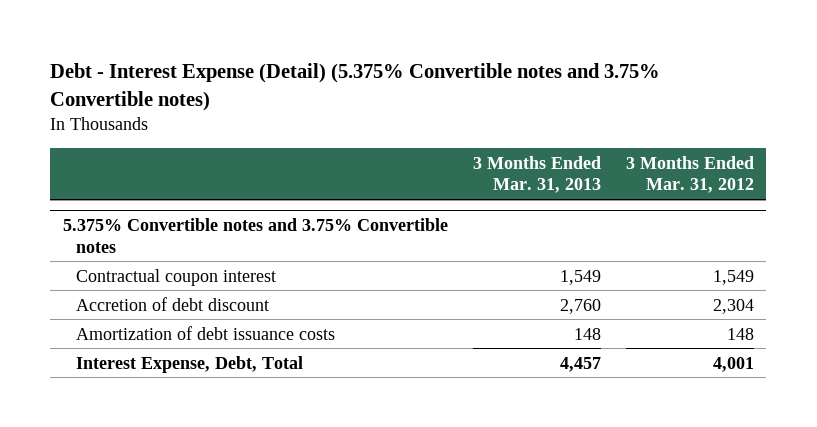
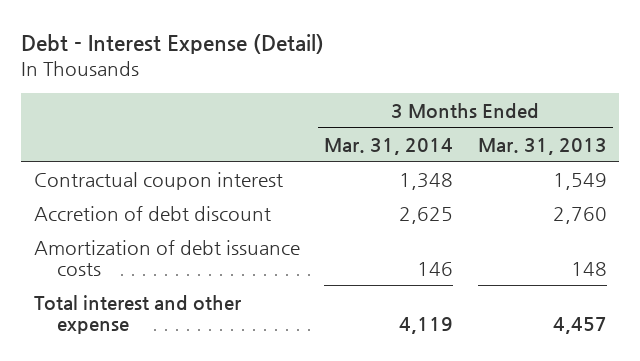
[50,63,661,112] Debt - Interest Expense (Detail) (5.375% Convertible notes and 3.75% Convertible notes) -> [21,33,325,54] Debt - Interest Expense (Detail)
[625,155,754,194] 3 Months Ended Mar. 31, 2012 -> none
none -> [324,137,454,155] Mar. 31, 2014
[62,218,448,253] 5.375% Convertible notes and 3.75% Convertible notes -> none
[75,355,303,373] Interest Expense, Debt, Total -> [33,294,241,334] Total interest and other expense

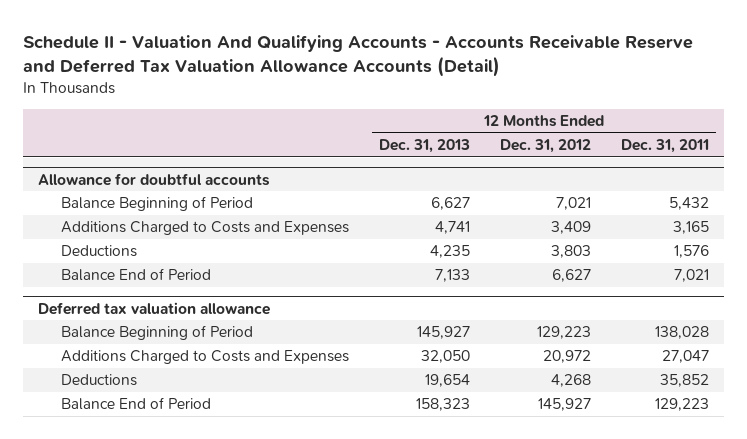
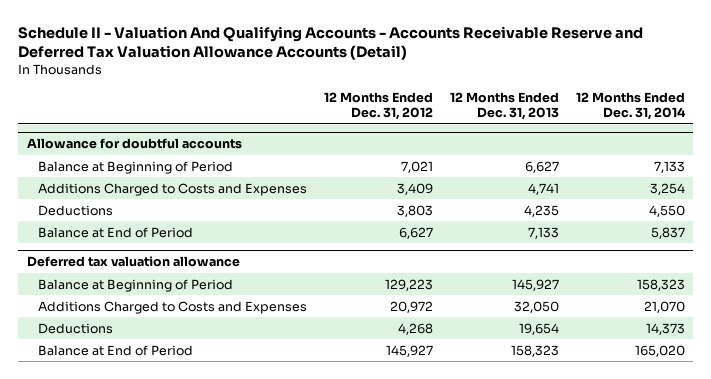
[620,139,709,154] Dec. 31, 2011 -> none
none -> [575,92,686,121] 12 Months Ended Dec. 31, 2014
[61,196,254,212] Balance Beginning of Period -> [38,160,234,174] Balance at Beginning of Period
[61,268,212,282] Balance End of Period -> [38,226,194,238] Balance at End of Period
[61,325,254,341] Balance Beginning of Period -> [38,278,234,292] Balance at Beginning of Period
[61,397,212,411] Balance End of Period -> [38,344,194,356] Balance at End of Period

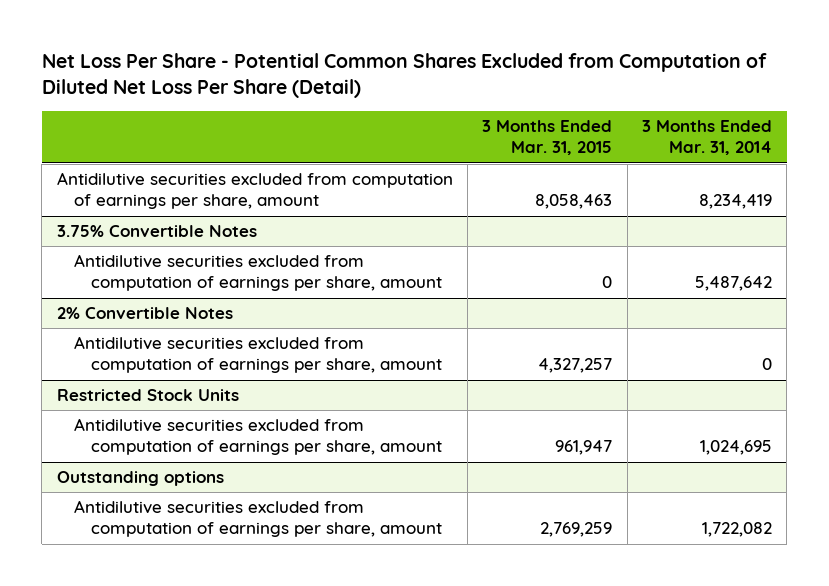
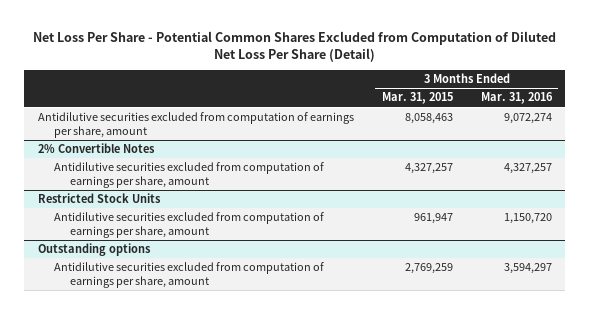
[641,120,772,156] 3 Months Ended Mar. 31, 2014 -> none
none -> [480,92,553,105] Mar. 31, 2016
[56,225,257,238] 3.75% Convertible Notes -> none
[73,254,442,292] Antidilutive securities excluded from computation of earnings per share, amount -> none

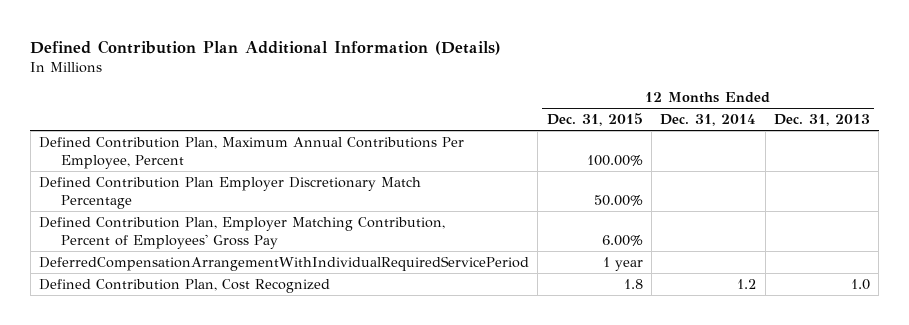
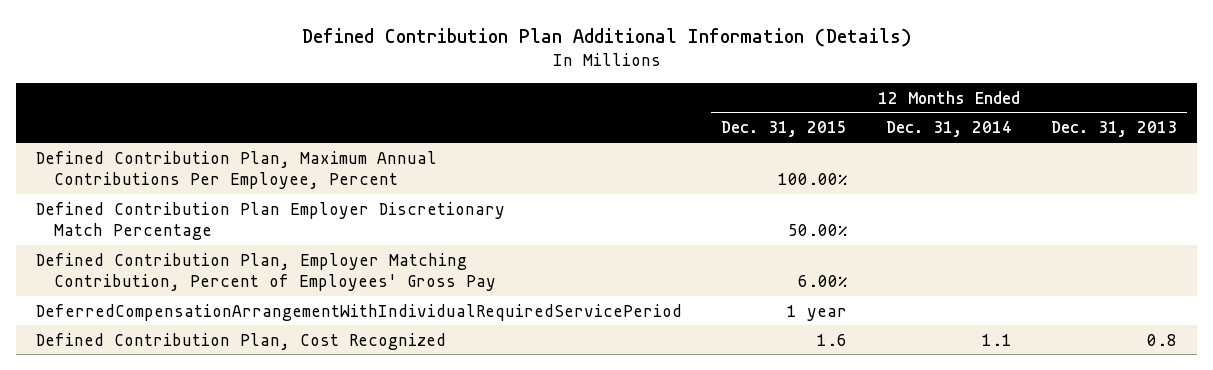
[623,278,643,289] 1.8 -> [817,333,848,346] 1.6
[737,278,757,289] 1.2 -> [982,333,1013,346] 1.1
[851,278,871,290] 1.0 -> [1147,333,1178,346] 0.8

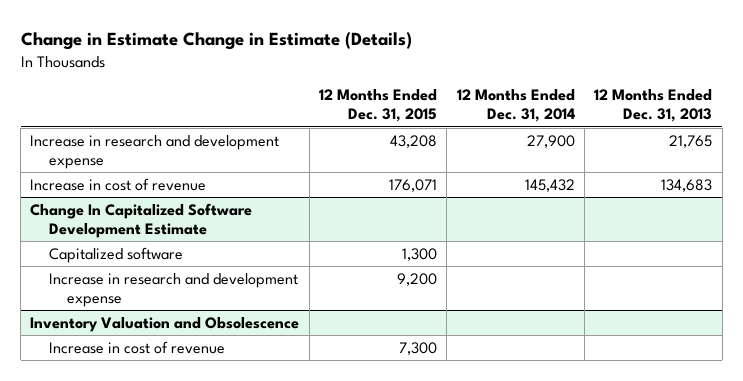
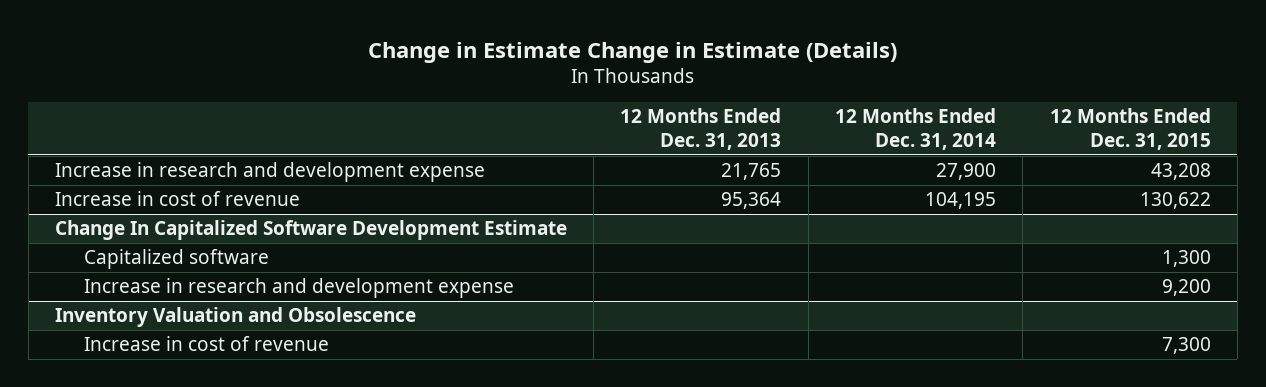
[388,178,437,192] 176,071 -> [1139,192,1211,210] 130,622
[524,178,575,192] 145,432 -> [925,192,997,210] 104,195
[661,178,713,192] 134,683 -> [721,192,782,210] 95,364

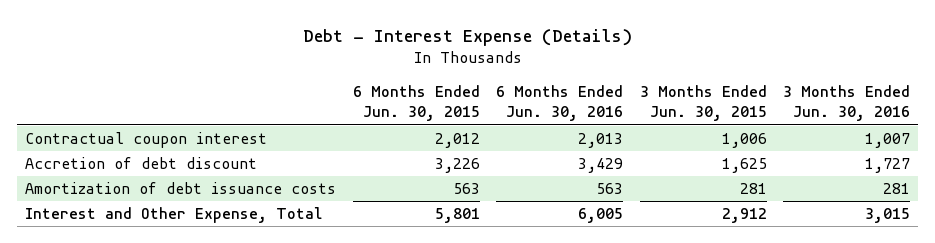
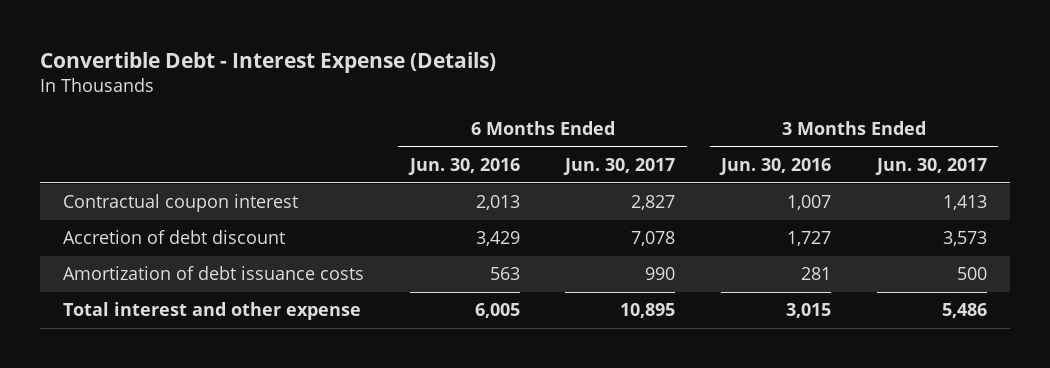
[302,28,632,46] Debt - Interest Expense (Details) -> [40,52,497,74] Convertible Debt - Interest Expense (Details)
[352,84,480,122] 6 Months Ended Jun. 30, 2015 -> none
[639,84,767,122] 3 Months Ended Jun. 30, 2015 -> none
none -> [563,157,676,175] Jun. 30, 2017
none -> [874,157,987,175] Jun. 30, 2017
[25,207,324,224] Interest and Other Expense, Total -> [62,302,361,321] Total interest and other expense

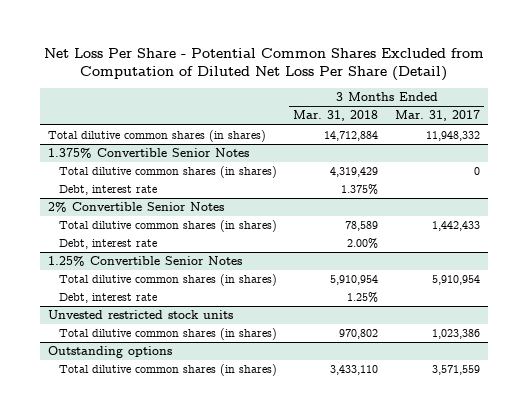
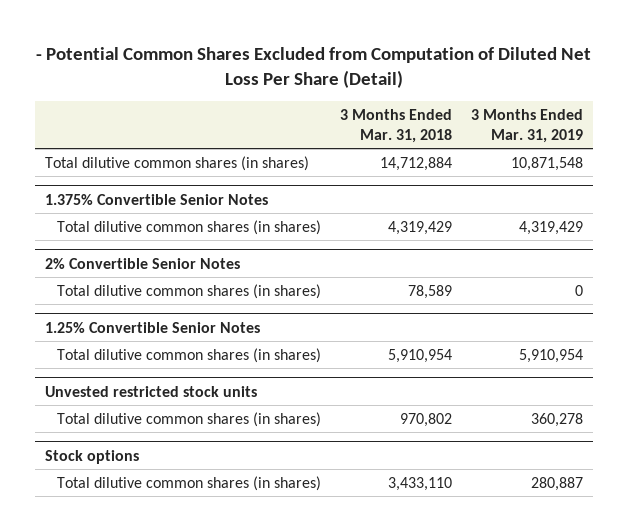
[43,48,484,82] Net Loss Per Share - Potential Common Shares Excluded from Computation of Diluted Net Loss Per Share (Detail) -> [35,47,591,89] - Potential Common Shares Excluded from Computation of Diluted Net Loss Per Share (Detail)
[394,110,480,122] Mar. 31, 2017 -> none
none -> [471,109,584,143] 3 Months Ended Mar. 31, 2019
[58,185,157,196] Debt, interest rate -> none
[58,239,157,250] Debt, interest rate -> none
[58,293,157,304] Debt, interest rate -> none
[48,346,173,359] Outstanding options -> [44,449,139,464] Stock options

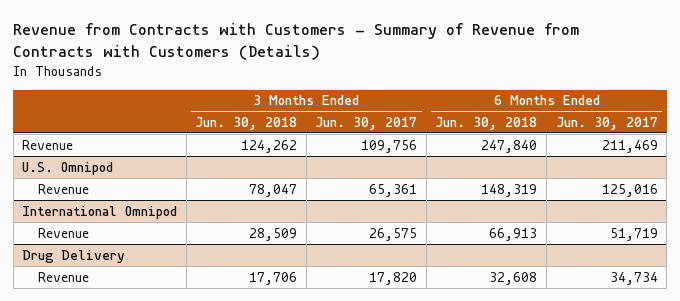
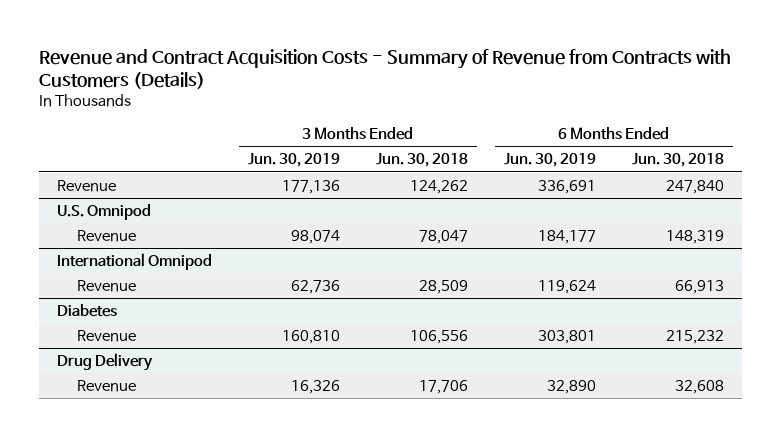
[13,23,580,60] Revenue from Contracts with Customers - Summary of Revenue from Contracts with Customers (Details) -> [39,48,732,89] Revenue and Contract Acquisition Costs - Summary of Revenue from Contracts with Customers (Details)
[315,116,418,130] Jun. 30, 2017 -> none
[555,116,658,130] Jun. 30, 2017 -> none
none -> [248,153,341,168] Jun. 30, 2019
none -> [503,153,596,168] Jun. 30, 2019
none -> [57,304,118,318] Diabetes
none -> [77,330,137,343] Revenue

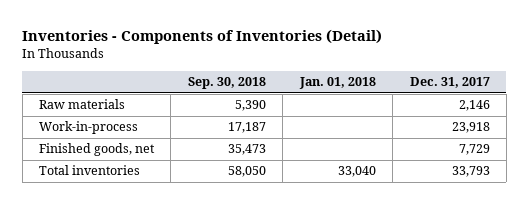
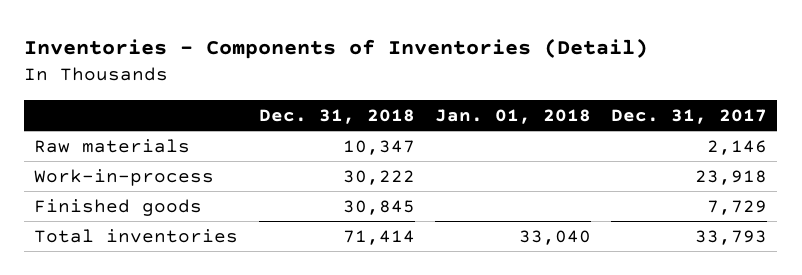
[187,77,266,90] Sep. 30, 2018 -> none
none -> [258,108,415,124] Dec. 31, 2018
[38,143,155,157] Finished goods, net -> [34,198,203,216] Finished goods

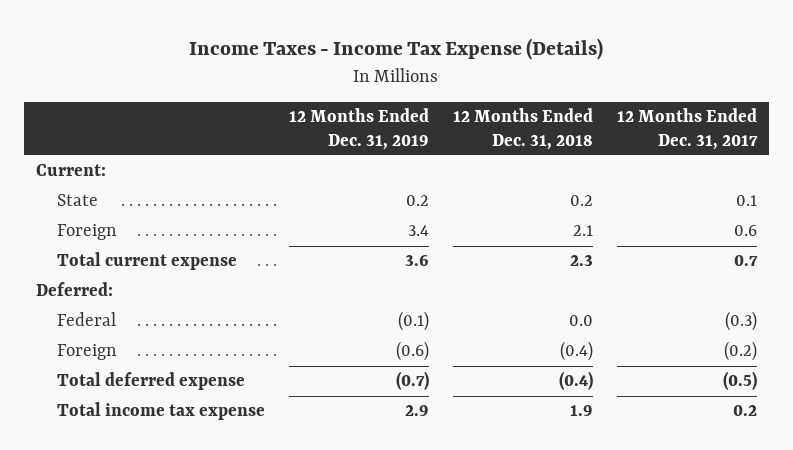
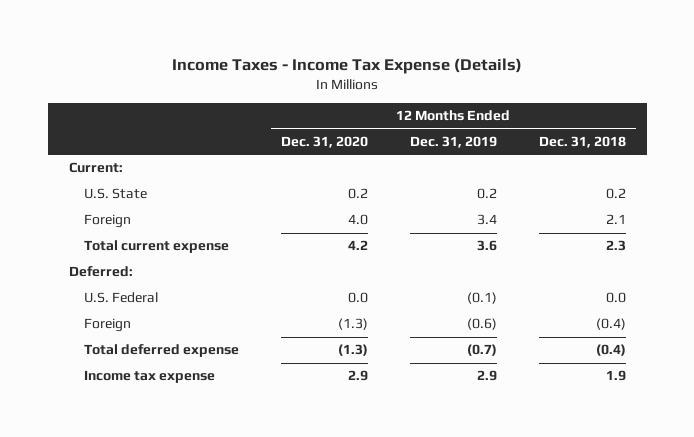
[617,108,759,150] 12 Months Ended Dec. 31, 2017 -> none
none -> [281,136,369,149] Dec. 31, 2020
[57,194,99,207] State -> [84,188,148,200] U.S. State
[57,312,117,327] Federal -> [84,292,159,304] U.S. Federal
[57,402,266,421] Total income tax expense -> [84,370,216,384] Income tax expense

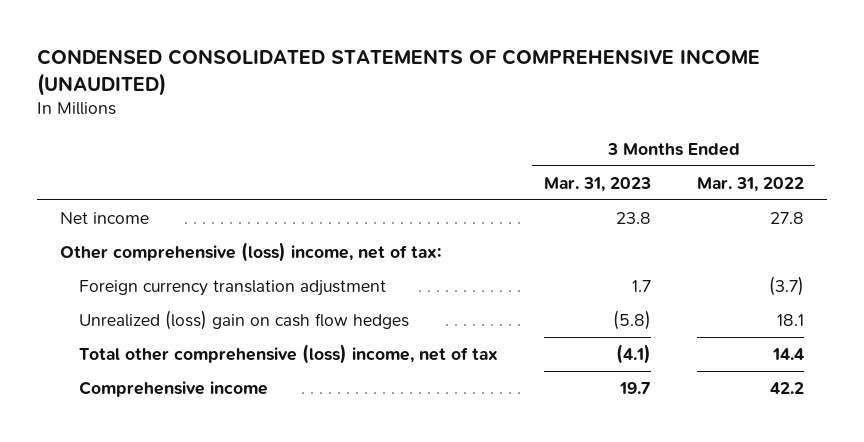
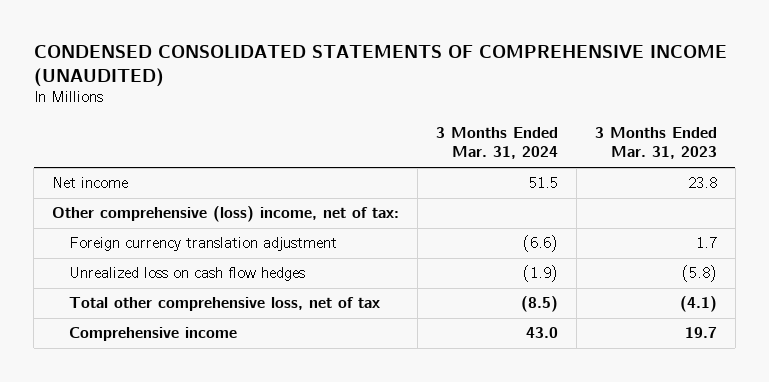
[696,176,804,192] Mar. 31, 2022 -> none
none -> [436,127,559,160] 3 Months Ended Mar. 31, 2024
[78,309,409,330] Unrealized (loss) gain on cash flow hedges -> [69,267,306,282] Unrealized loss on cash flow hedges
[78,343,498,364] Total other comprehensive (loss) income, net of tax -> [69,297,381,312] Total other comprehensive loss, net of tax

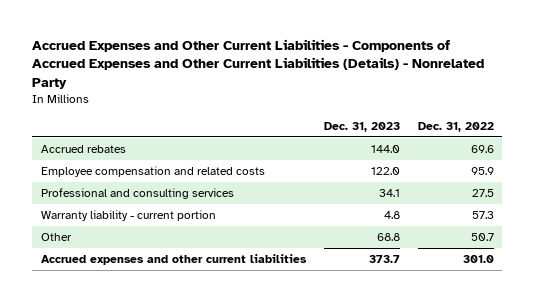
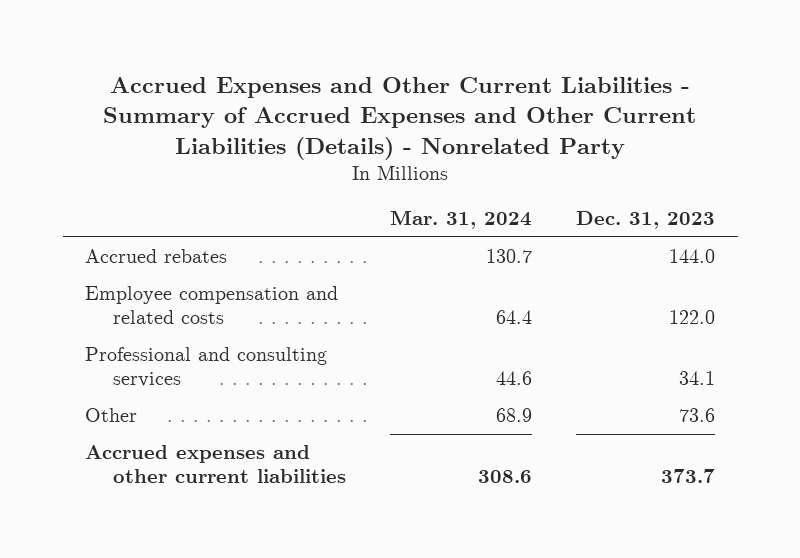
[31,38,484,89] Accrued Expenses and Other Current Liabilities - Components of Accrued Expenses and Other Current Liabilities (Details) - Nonrelated Party -> [103,77,697,160] Accrued Expenses and Other Current Liabilities - Summary of Accrued Expenses and Other Current Liabilities (Details) - Nonrelated Party
[417,121,494,132] Dec. 31, 2022 -> none
none -> [390,209,533,229] Mar. 31, 2024
[40,210,216,222] Warranty liability - current portion -> none
[376,233,400,242] 68.8 -> [679,408,716,423] 73.6

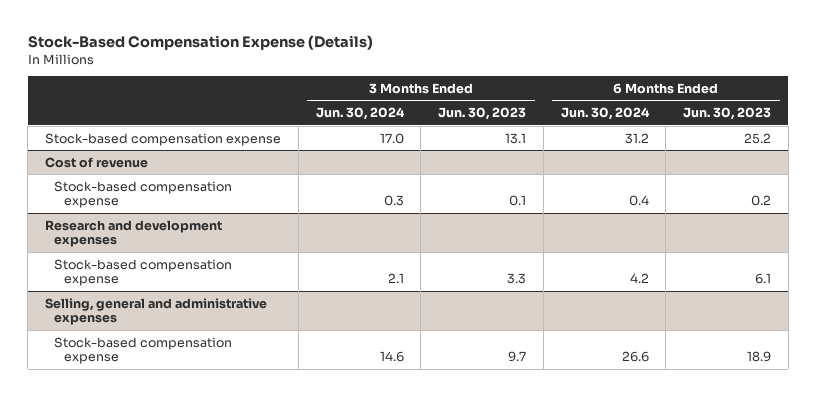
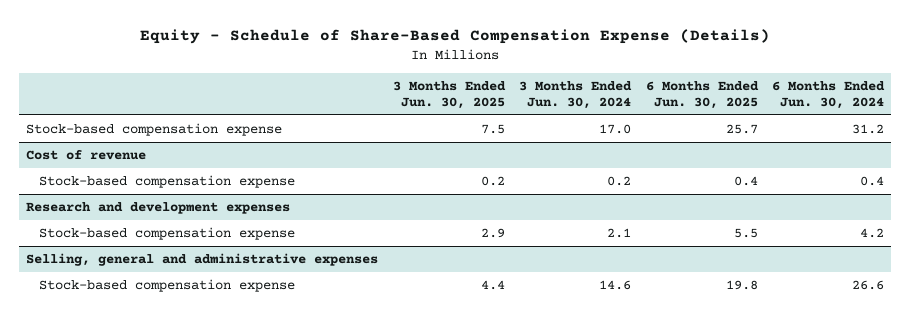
[27,35,373,51] Stock-Based Compensation Expense (Details) -> [140,29,771,45] Equity - Schedule of Share-Based Compensation Expense (Details)
[438,107,527,121] Jun. 30, 2023 -> none
[683,107,772,121] Jun. 30, 2023 -> none
none -> [392,80,506,110] 3 Months Ended Jun. 30, 2025
none -> [645,80,759,110] 6 Months Ended Jun. 30, 2025
[383,195,404,207] 0.3 -> [607,175,632,186] 0.2

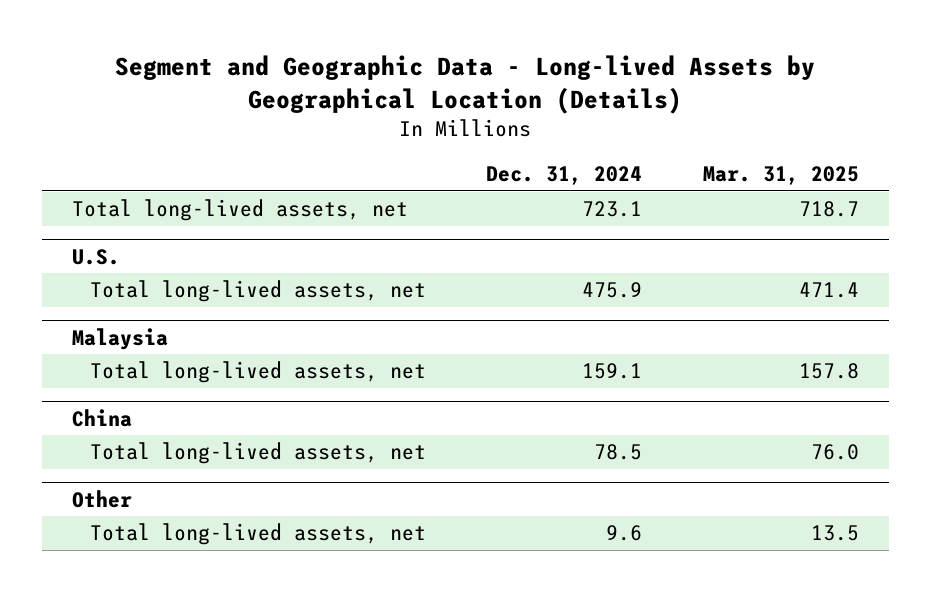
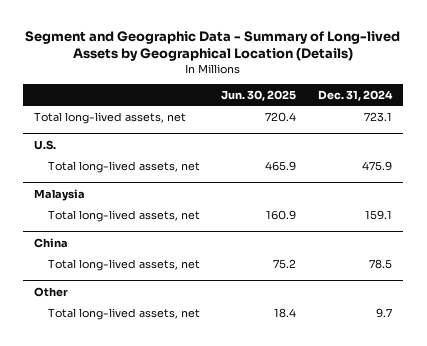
[115,54,816,114] Segment and Geographic Data - Long-lived Assets by Geographical Location (Details) -> [25,30,401,62] Segment and Geographic Data - Summary of Long-lived Assets by Geographical Location (Details)
[702,166,859,186] Mar. 31, 2025 -> none
none -> [221,89,297,101] Jun. 30, 2025
[606,525,643,542] 9.6 -> [376,307,393,318] 9.7

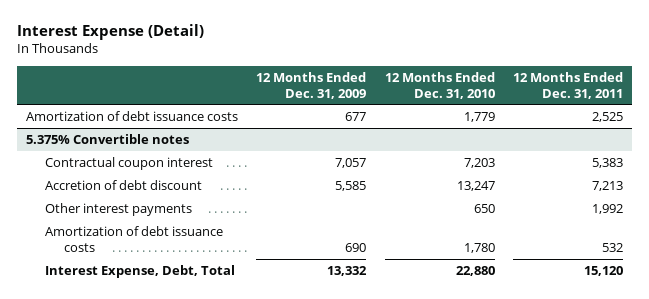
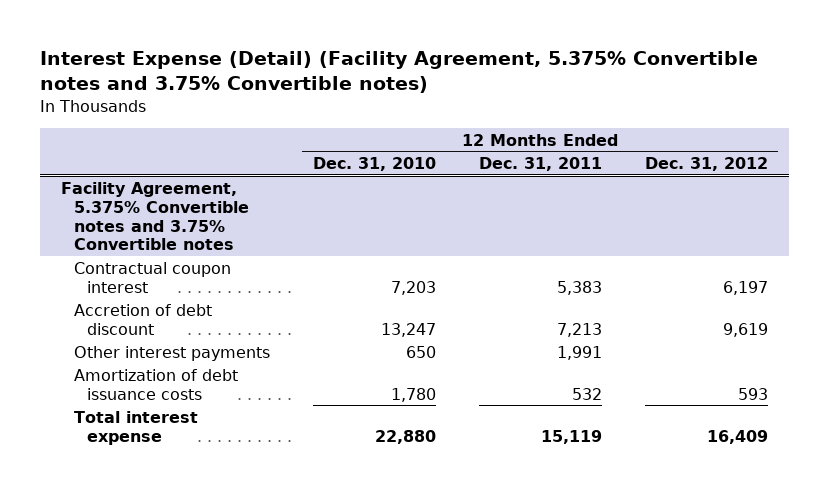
[16,24,204,41] Interest Expense (Detail) -> [40,51,759,94] Interest Expense (Detail) (Facility Agreement, 5.375% Convertible notes and 3.75% Convertible notes)
[256,71,367,99] 12 Months Ended Dec. 31, 2009 -> none
none -> [644,156,768,171] Dec. 31, 2012
[25,110,238,121] Amortization of debt issuance costs -> none
[25,133,189,144] 5.375% Convertible notes -> none
none -> [61,181,250,251] Facility Agreement, 5.375% Convertible notes and 3.75% Convertible notes
[591,203,623,214] 1,992 -> [556,345,602,360] 1,991
[44,264,235,278] Interest Expense, Debt, Total -> [74,410,199,445] Total interest expense
[583,265,623,276] 15,120 -> [540,429,602,444] 15,119

